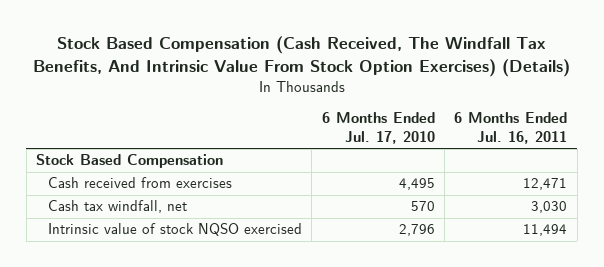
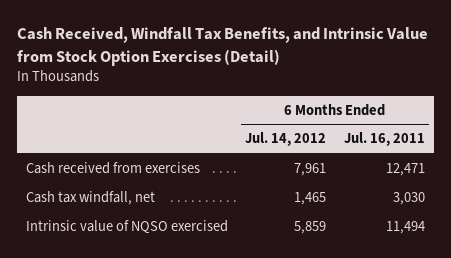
[32,36,570,78] Stock Based Compensation (Cash Received, The Windfall Tax Benefits, And Intrinsic Value From Stock Option Exercises) (Details) -> [17,27,429,66] Cash Received, Windfall Tax Benefits, and Intrinsic Value from Stock Option Exercises (Detail)
[321,112,435,145] 6 Months Ended Jul. 17, 2010 -> none
none -> [245,132,327,147] Jul. 14, 2012
[36,154,224,169] Stock Based Compensation -> none
[47,223,302,237] Intrinsic value of stock NQSO exercised -> [25,220,228,235] Intrinsic value of NQSO exercised

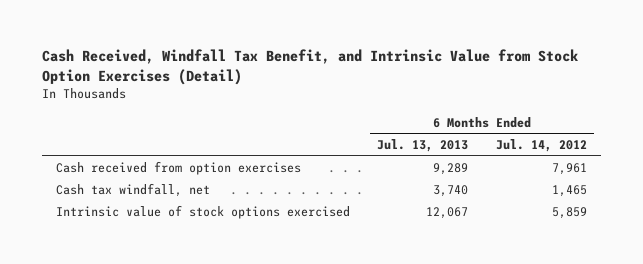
[17,27,429,66] Cash Received, Windfall Tax Benefits, and Intrinsic Value from Stock Option Exercises (Detail) -> [41,49,578,86] Cash Received, Windfall Tax Benefit, and Intrinsic Value from Stock Option Exercises (Detail)
[344,132,426,147] Jul. 16, 2011 -> none
none -> [377,138,469,152] Jul. 13, 2013
[25,162,200,175] Cash received from exercises -> [55,160,301,175] Cash received from option exercises
[25,220,228,235] Intrinsic value of NQSO exercised -> [55,204,350,219] Intrinsic value of stock options exercised

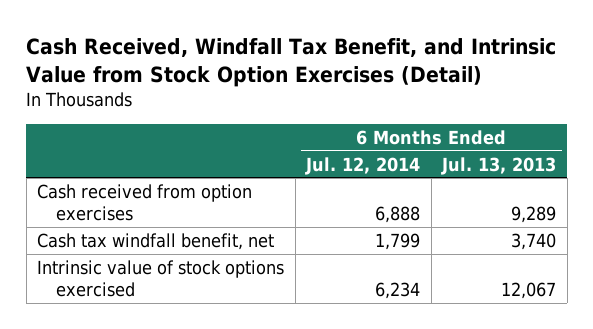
[496,138,588,152] Jul. 14, 2012 -> none
none -> [305,156,421,175] Jul. 12, 2014
[55,182,210,197] Cash tax windfall, net -> [37,232,275,250] Cash tax windfall benefit, net

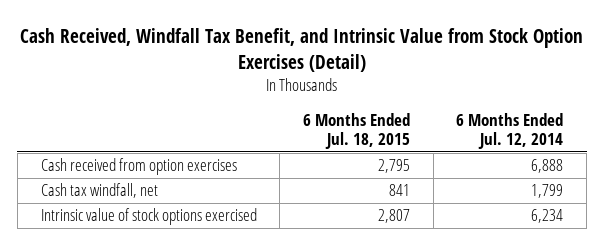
[441,156,557,175] Jul. 13, 2013 -> none
none -> [303,112,411,150] 6 Months Ended Jul. 18, 2015
[37,232,275,250] Cash tax windfall benefit, net -> [40,183,158,199] Cash tax windfall, net

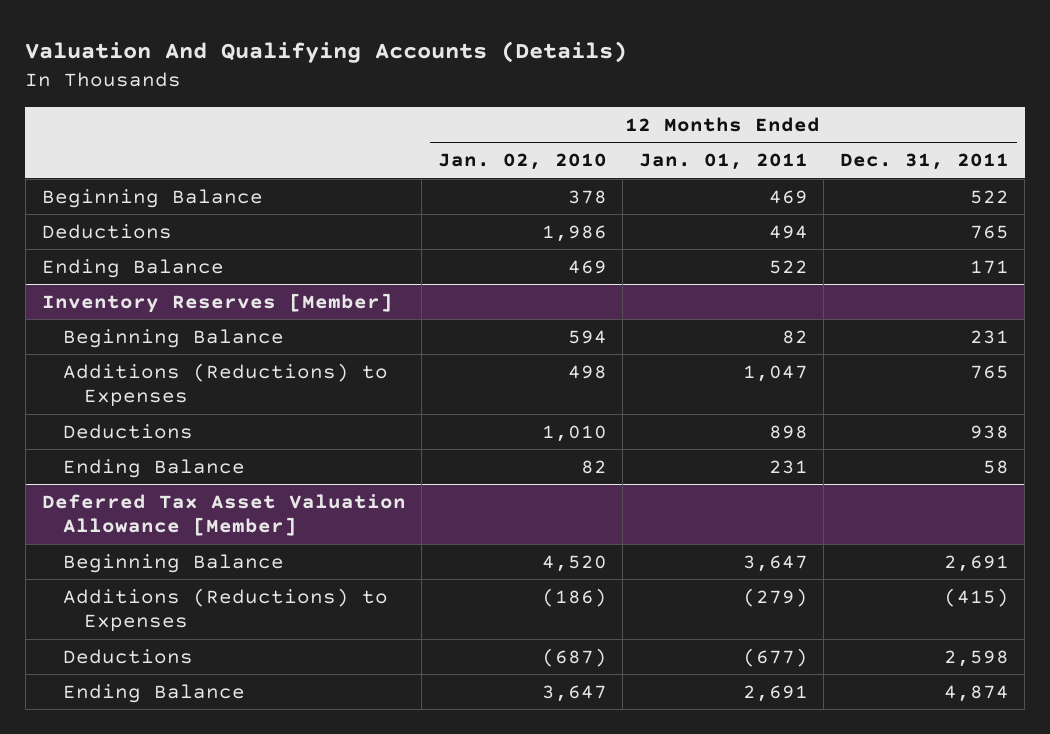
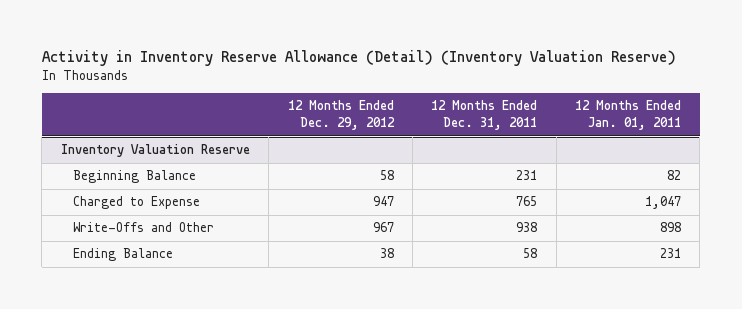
[25,41,628,64] Valuation And Qualifying Accounts (Details) -> [41,50,676,67] Activity in Inventory Reserve Allowance (Detail) (Inventory Valuation Reserve)
[437,153,607,171] Jan. 02, 2010 -> none
none -> [287,100,395,131] 12 Months Ended Dec. 29, 2012
[41,188,263,208] Beginning Balance -> none
[41,223,172,239] Deductions -> none
[41,258,224,278] Ending Balance -> none
[41,292,393,313] Inventory Reserves [Member] -> none
none -> [60,144,250,158] Inventory Valuation Reserve
[62,362,388,408] Additions (Reductions) to Expenses -> [73,196,201,210] Charged to Expense
[62,423,193,439] Deductions -> [73,222,215,233] Write-Offs and Other
[41,493,406,537] Deferred Tax Asset Valuation Allowance [Member] -> none
[62,553,284,573] Beginning Balance -> none
[62,587,388,633] Additions (Reductions) to Expenses -> none
[62,648,193,664] Deductions -> none
[62,683,245,703] Ending Balance -> none

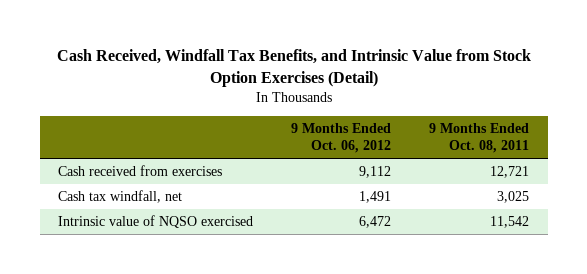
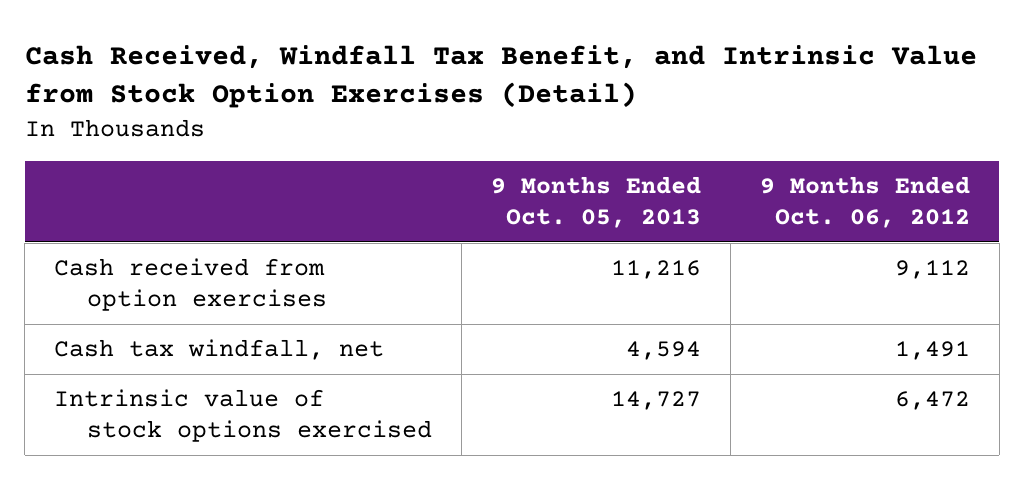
[56,49,531,88] Cash Received, Windfall Tax Benefits, and Intrinsic Value from Stock Option Exercises (Detail) -> [24,44,977,109] Cash Received, Windfall Tax Benefit, and Intrinsic Value from Stock Option Exercises (Detail)
[428,123,529,154] 9 Months Ended Oct. 08, 2011 -> none
none -> [490,176,701,229] 9 Months Ended Oct. 05, 2013
[58,165,223,177] Cash received from exercises -> [54,258,327,312] Cash received from option exercises
[58,215,254,229] Intrinsic value of NQSO exercised -> [54,389,432,443] Intrinsic value of stock options exercised

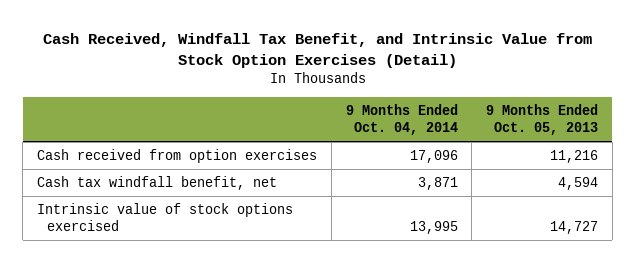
[759,176,970,229] 9 Months Ended Oct. 06, 2012 -> none
none -> [345,103,458,136] 9 Months Ended Oct. 04, 2014
[54,339,385,361] Cash tax windfall, net -> [37,175,278,190] Cash tax windfall benefit, net

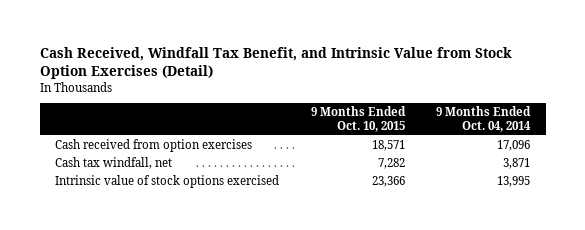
[486,103,599,136] 9 Months Ended Oct. 05, 2013 -> none
none -> [310,106,406,133] 9 Months Ended Oct. 10, 2015
[37,175,278,190] Cash tax windfall benefit, net -> [55,157,173,170] Cash tax windfall, net

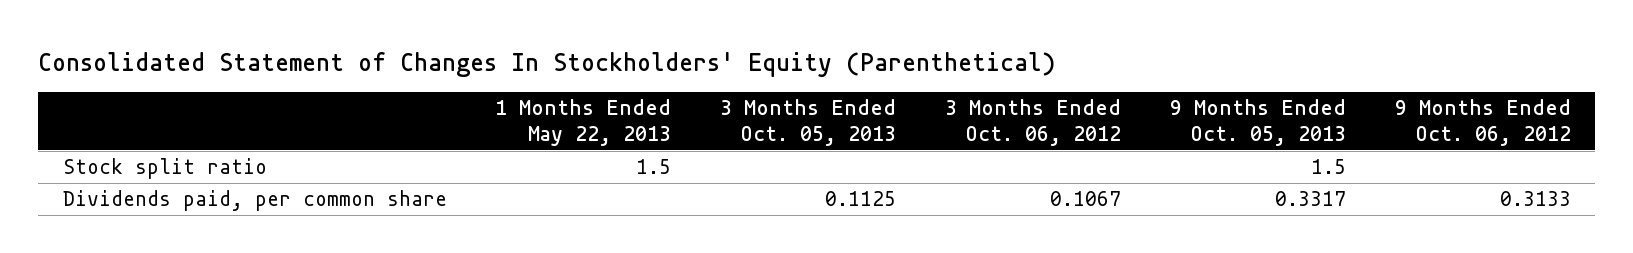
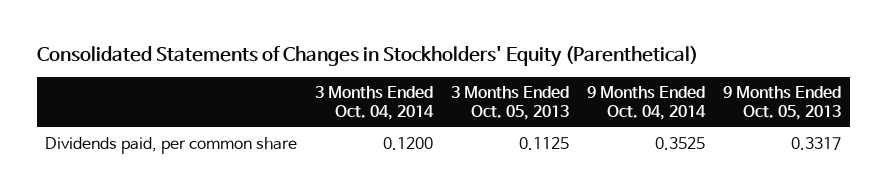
[38,52,1056,78] Consolidated Statement of Changes In Stockholders' Equity (Parenthetical) -> [36,46,698,68] Consolidated Statements of Changes in Stockholders' Equity (Parenthetical)
[495,99,672,147] 1 Months Ended May 22, 2013 -> none
[945,99,1122,147] 3 Months Ended Oct. 06, 2012 -> none
[1394,99,1571,147] 9 Months Ended Oct. 06, 2012 -> none
none -> [315,85,435,121] 3 Months Ended Oct. 04, 2014
none -> [587,85,707,121] 9 Months Ended Oct. 04, 2014
[62,158,267,180] Stock split ratio -> none

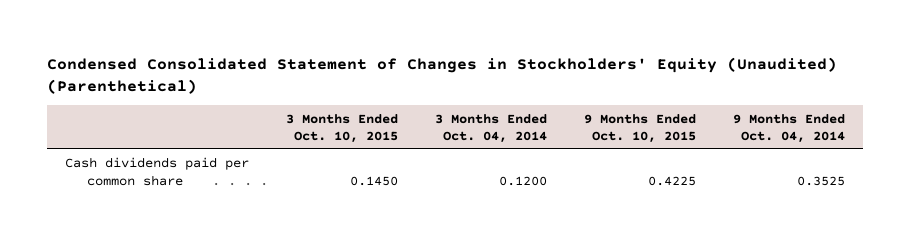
[36,46,698,68] Consolidated Statements of Changes in Stockholders' Equity (Parenthetical) -> [46,56,837,94] Condensed Consolidated Statement of Changes in Stockholders' Equity (Unaudited) (Parenthetical)
[451,85,570,121] 3 Months Ended Oct. 05, 2013 -> none
[722,85,841,121] 9 Months Ended Oct. 05, 2013 -> none
none -> [286,113,399,144] 3 Months Ended Oct. 10, 2015
none -> [583,113,696,144] 9 Months Ended Oct. 10, 2015
[45,136,298,154] Dividends paid, per common share -> [65,157,250,186] Cash dividends paid per common share

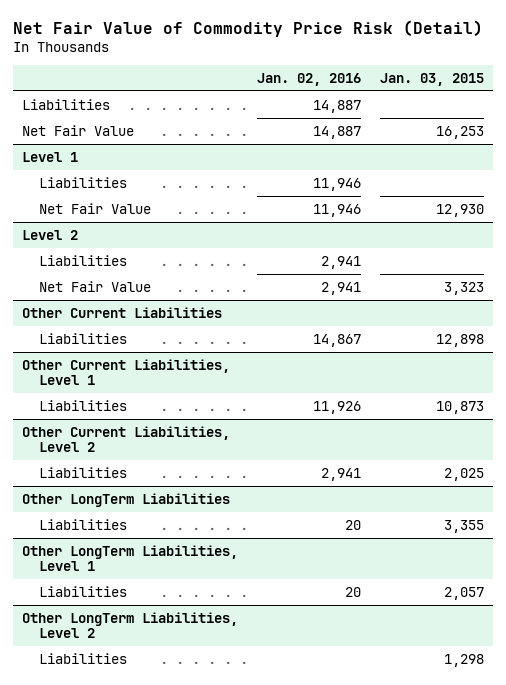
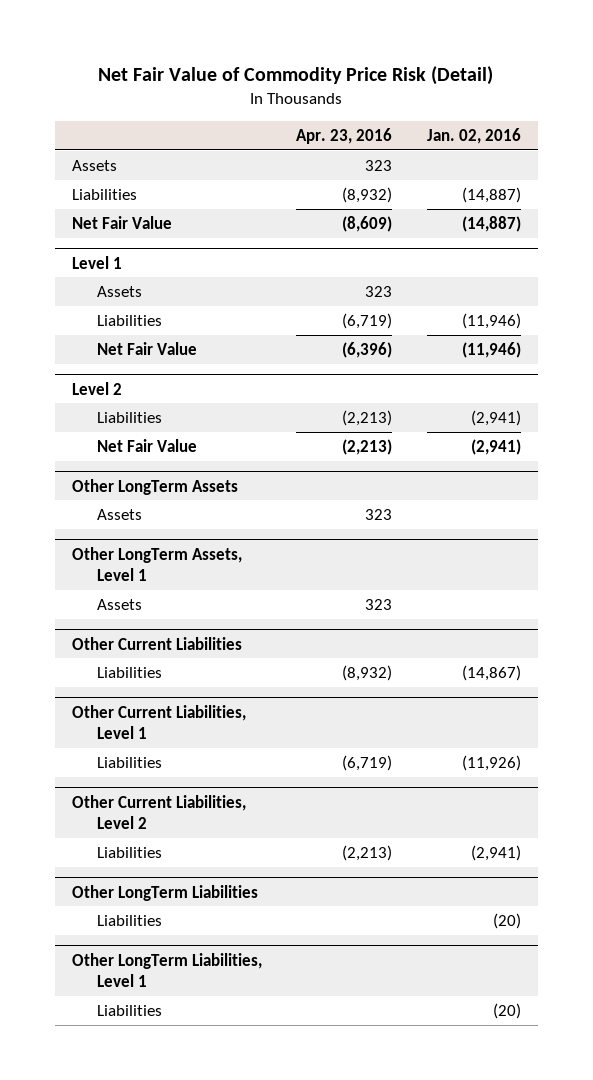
[379,72,484,86] Jan. 03, 2015 -> none
none -> [296,127,393,144] Apr. 23, 2016
none -> [71,159,117,171] Assets
[313,99,362,113] 14,887 -> [461,186,521,203] (14,887)
[313,125,362,139] 14,887 -> [461,215,521,232] (14,887)
none -> [97,285,143,297] Assets
[313,177,362,191] 11,946 -> [461,312,521,329] (11,946)
[313,203,362,217] 11,946 -> [461,341,521,358] (11,946)
[321,255,362,269] 2,941 -> [470,409,521,426] (2,941)
[321,281,362,295] 2,941 -> [470,438,521,455] (2,941)
none -> [71,478,238,495] Other LongTerm Assets
none -> [97,508,143,520] Assets
none -> [71,546,242,582] Other LongTerm Assets, Level 1
none -> [97,598,143,610] Assets
[313,333,362,347] 14,867 -> [461,664,521,681] (14,867)
[313,400,362,414] 11,926 -> [461,754,521,771] (11,926)
[321,467,362,481] 2,941 -> [470,844,521,861] (2,941)
[345,519,362,530] 20 -> [492,912,521,929] (20)
[22,611,239,639] Other LongTerm Liabilities, Level 2 -> none
[39,652,128,664] Liabilities -> none
[345,586,362,597] 20 -> [492,1002,521,1019] (20)

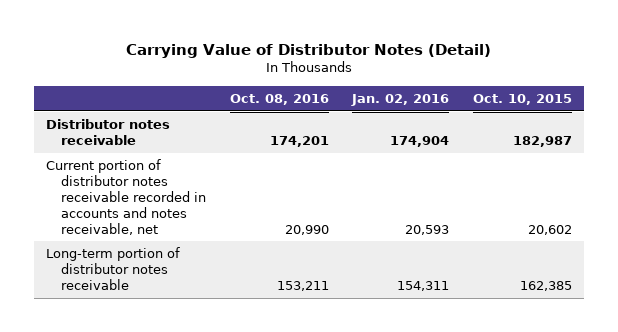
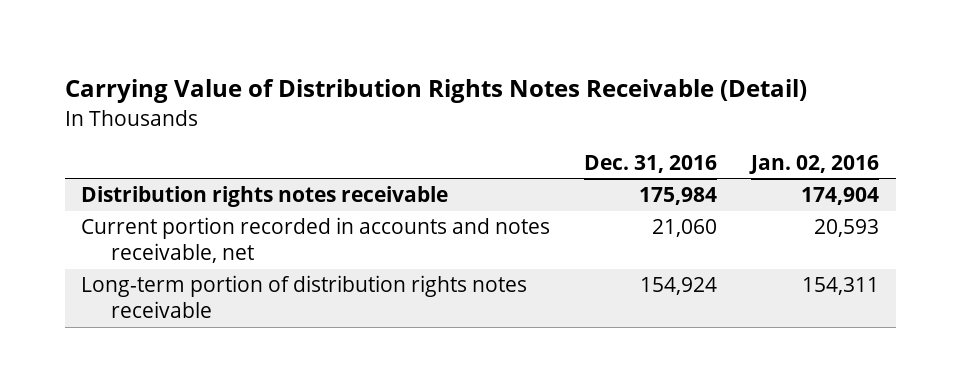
[125,43,491,58] Carrying Value of Distributor Notes (Detail) -> [64,79,807,104] Carrying Value of Distribution Rights Notes Receivable (Detail)
[229,93,329,105] Oct. 08, 2016 -> none
[472,93,572,105] Oct. 10, 2015 -> none
none -> [584,155,718,174] Dec. 31, 2016
[46,119,171,146] Distributor notes receivable -> [81,186,449,208] Distribution rights notes receivable
[46,159,206,235] Current portion of distributor notes receivable recorded in accounts and notes receivable, net -> [81,217,551,264] Current portion recorded in accounts and notes receivable, net
[46,247,181,291] Long-term portion of distributor notes receivable -> [81,275,528,319] Long-term portion of distribution rights notes receivable

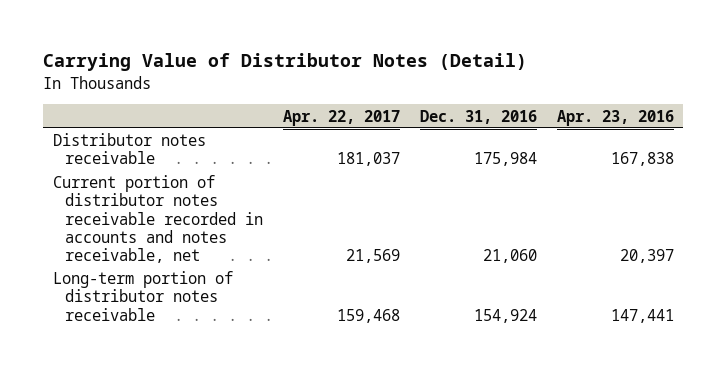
[64,79,807,104] Carrying Value of Distribution Rights Notes Receivable (Detail) -> [43,53,528,72] Carrying Value of Distributor Notes (Detail)
[748,155,879,175] Jan. 02, 2016 -> none
none -> [282,109,400,126] Apr. 22, 2017
none -> [556,109,674,126] Apr. 23, 2016
[81,186,449,208] Distribution rights notes receivable -> [53,133,207,165] Distributor notes receivable
[81,217,551,264] Current portion recorded in accounts and notes receivable, net -> [53,175,263,263] Current portion of distributor notes receivable recorded in accounts and notes receivable, net
[81,275,528,319] Long-term portion of distribution rights notes receivable -> [53,271,234,321] Long-term portion of distributor notes receivable

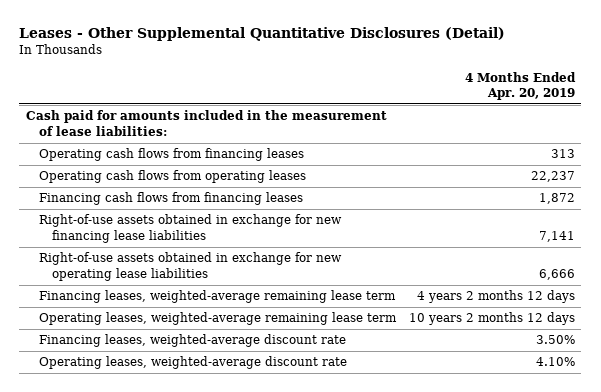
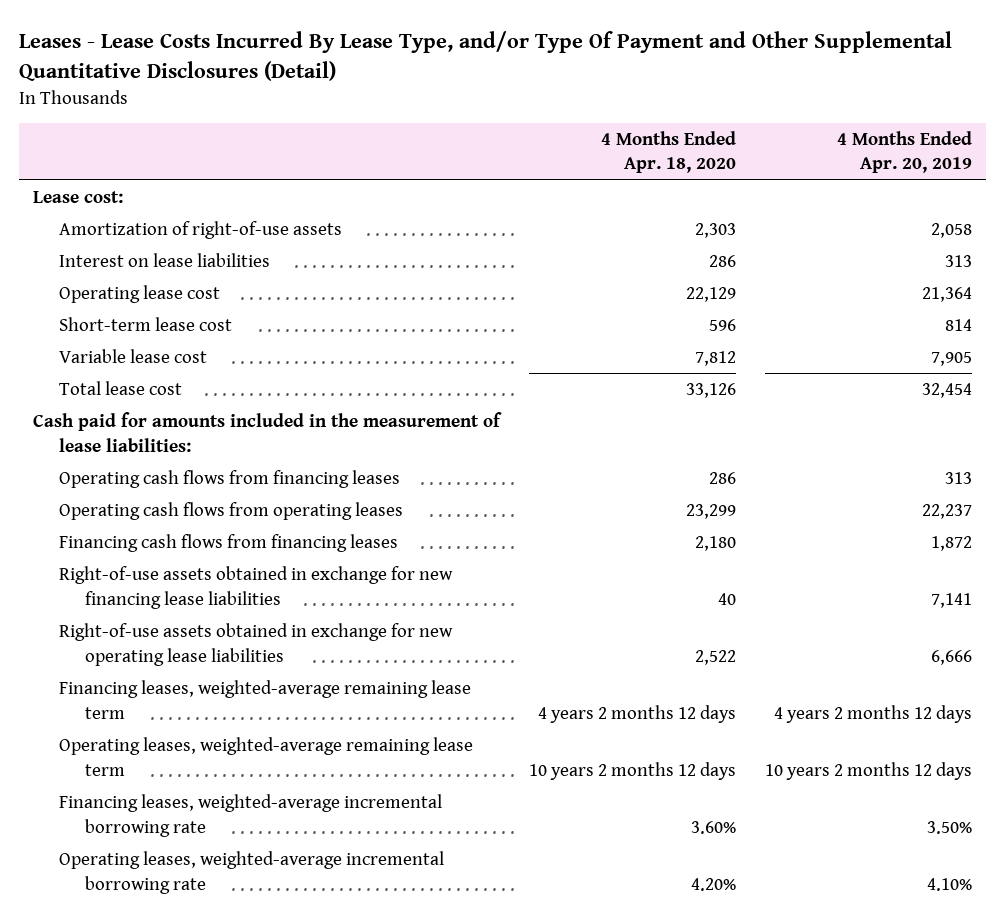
[19,26,506,41] Leases - Other Supplemental Quantitative Disclosures (Detail) -> [18,31,952,82] Leases - Lease Costs Incurred By Lease Type, and/or Type Of Payment and Other Supplemental Quantitative Disclosures (Detail)
none -> [601,131,737,174] 4 Months Ended Apr. 18, 2020
none -> [33,191,124,204] Lease cost:
none -> [59,221,343,240] Amortization of right-of-use assets
none -> [59,253,271,268] Interest on lease liabilities
none -> [59,285,221,304] Operating lease cost
none -> [59,317,233,332] Short-term lease cost
none -> [59,349,208,364] Variable lease cost
none -> [59,381,183,396] Total lease cost
[38,334,346,348] Financing leases, weighted-average discount rate -> [59,794,443,837] Financing leases, weighted-average incremental borrowing rate
[38,356,347,370] Operating leases, weighted-average discount rate -> [59,851,445,894] Operating leases, weighted-average incremental borrowing rate

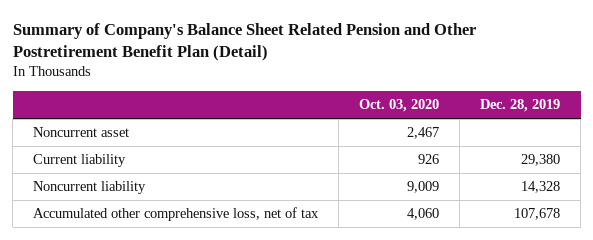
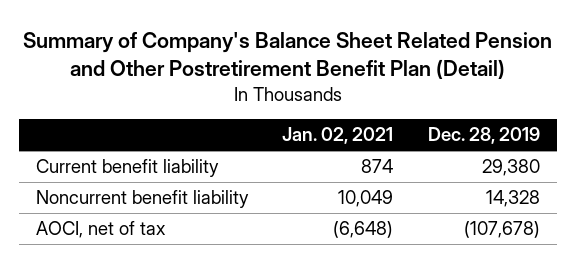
[359,99,440,113] Oct. 03, 2020 -> none
none -> [282,127,394,145] Jan. 02, 2021
[33,127,130,138] Noncurrent asset -> none
[33,154,127,168] Current liability -> [36,159,220,178] Current benefit liability
[33,181,147,195] Noncurrent liability -> [36,190,250,209] Noncurrent benefit liability
[33,207,320,222] Accumulated other comprehensive loss, net of tax -> [36,221,167,239] AOCI, net of tax
[514,208,561,221] 107,678 -> [463,221,540,239] (107,678)

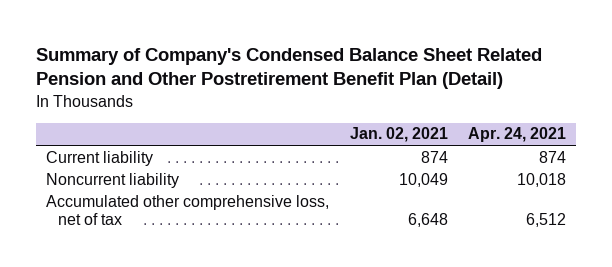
[22,31,552,80] Summary of Company's Balance Sheet Related Pension and Other Postretirement Benefit Plan (Detail) -> [35,47,542,90] Summary of Company's Condensed Balance Sheet Related Pension and Other Postretirement Benefit Plan (Detail)
[427,127,540,145] Dec. 28, 2019 -> none
none -> [468,127,567,143] Apr. 24, 2021
[36,159,220,178] Current benefit liability -> [46,150,154,166] Current liability
[36,190,250,209] Noncurrent benefit liability -> [46,172,180,188] Noncurrent liability
[36,221,167,239] AOCI, net of tax -> [46,194,330,226] Accumulated other comprehensive loss, net of tax
[333,221,394,239] (6,648) -> [407,213,448,228] 6,648

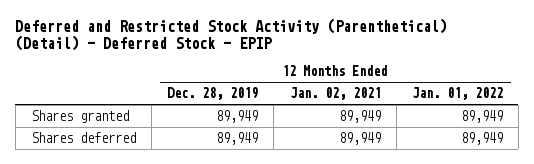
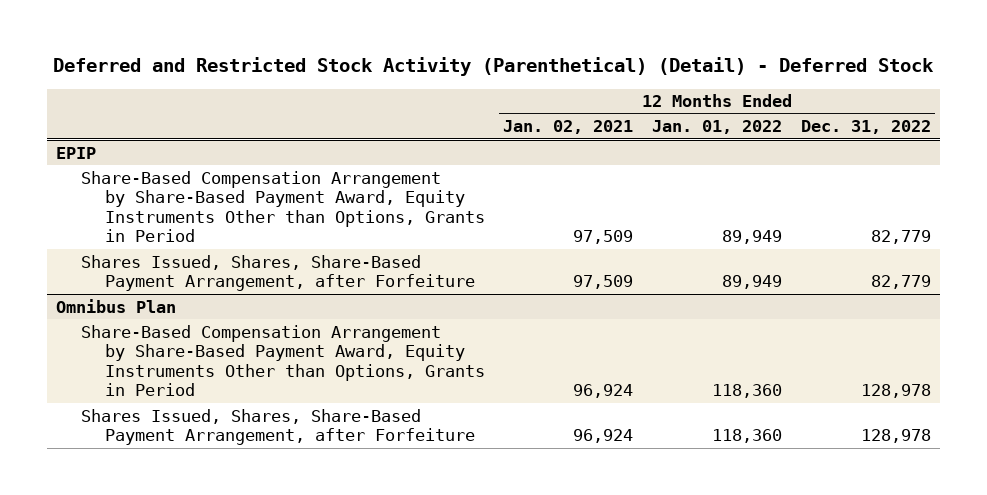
[15,18,448,52] Deferred and Restricted Stock Activity (Parenthetical) (Detail) - Deferred Stock - EPIP -> [53,57,935,77] Deferred and Restricted Stock Activity (Parenthetical) (Detail) - Deferred Stock
[167,87,259,101] Dec. 28, 2019 -> none
none -> [800,120,931,135] Dec. 31, 2022
[31,110,130,124] Shares granted -> none
[31,132,137,144] Shares deferred -> none
none -> [56,146,97,159] EPIP
none -> [80,170,485,243] Share-Based Compensation Arrangement by Share-Based Payment Award, Equity Instruments Other than Options, Grants in Period
none -> [80,254,475,292] Shares Issued, Shares, Share-Based Payment Arrangement, after Forfeiture
none -> [56,298,177,313] Omnibus Plan
none -> [80,324,485,397] Share-Based Compensation Arrangement by Share-Based Payment Award, Equity Instruments Other than Options, Grants in Period
none -> [80,408,475,446] Shares Issued, Shares, Share-Based Payment Arrangement, after Forfeiture

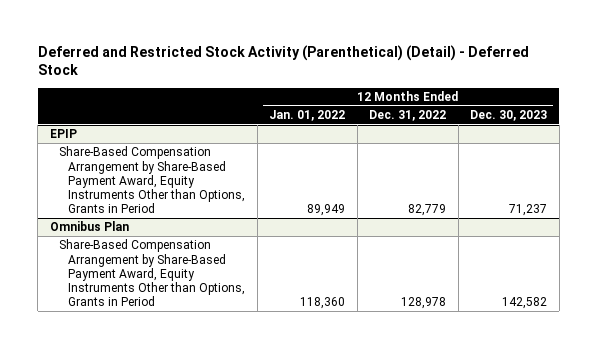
[503,120,634,135] Jan. 02, 2021 -> none
none -> [470,109,548,121] Dec. 30, 2023
[80,254,475,292] Shares Issued, Shares, Share-Based Payment Arrangement, after Forfeiture -> none
[80,408,475,446] Shares Issued, Shares, Share-Based Payment Arrangement, after Forfeiture -> none

